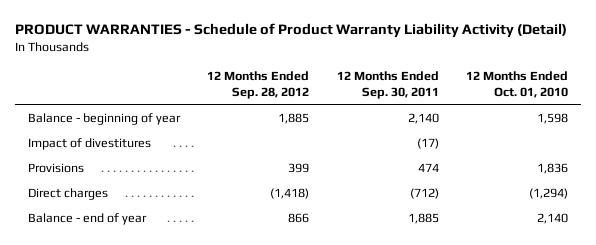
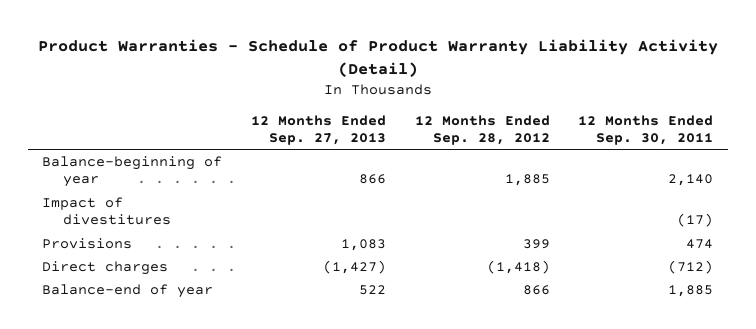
[14,23,567,39] PRODUCT WARRANTIES - Schedule of Product Warranty Liability Activity (Detail) -> [37,38,718,77] Product Warranties - Schedule of Product Warranty Liability Activity (Detail)
[465,71,568,98] 12 Months Ended Oct. 01, 2010 -> none
none -> [250,114,386,146] 12 Months Ended Sep. 27, 2013
[28,112,182,125] Balance - beginning of year -> [42,156,223,188] Balance-beginning of year
[28,212,148,225] Balance - end of year -> [42,284,214,299] Balance-end of year

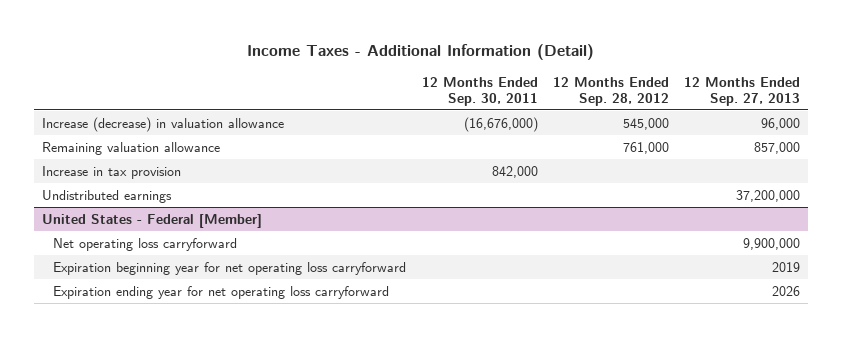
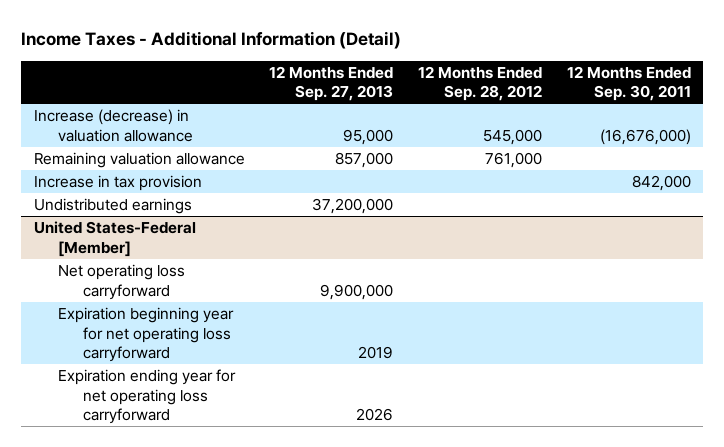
[761,117,801,130] 96,000 -> [343,128,394,145] 95,000
[42,213,263,228] United States - Federal [Member] -> [33,221,196,257] United States-Federal [Member]

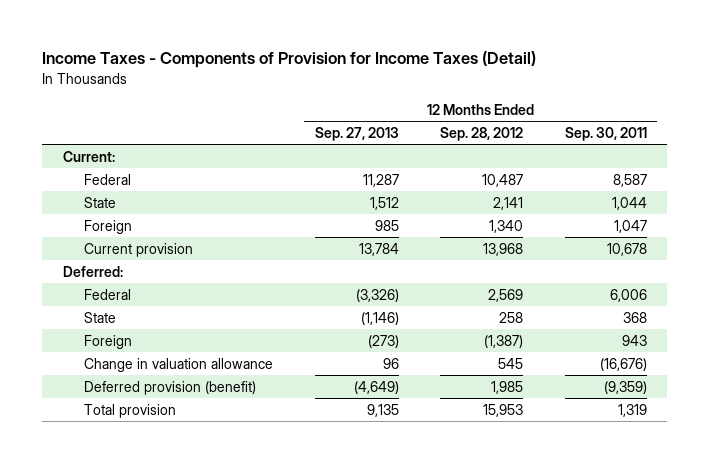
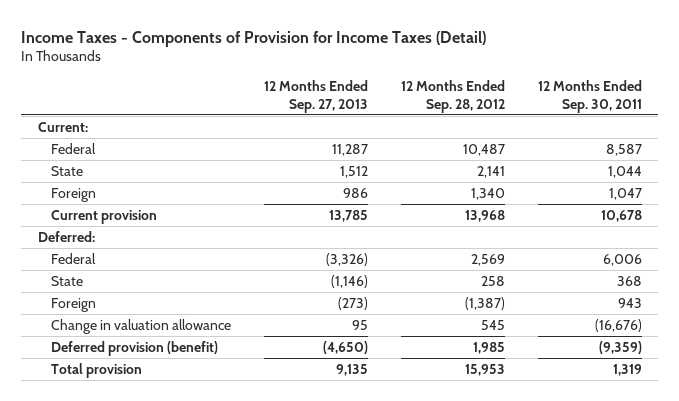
[374,219,399,231] 985 -> [342,187,368,198] 986
[358,242,399,256] 13,784 -> [328,209,368,222] 13,785
[382,357,399,369] 96 -> [351,319,368,330] 95
[353,380,399,394] (4,649) -> [322,340,368,354] (4,650)

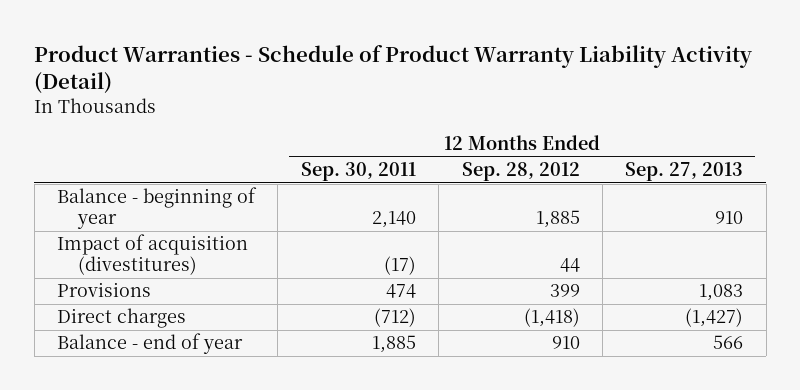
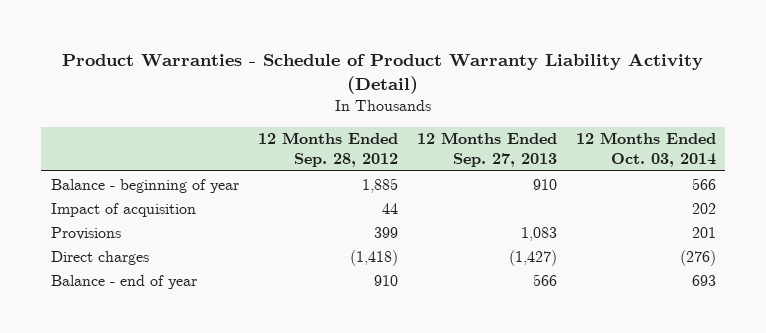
[300,162,416,182] Sep. 30, 2011 -> none
none -> [575,132,716,168] 12 Months Ended Oct. 03, 2014
[56,234,248,276] Impact of acquisition (divestitures) -> [50,202,196,217] Impact of acquisition

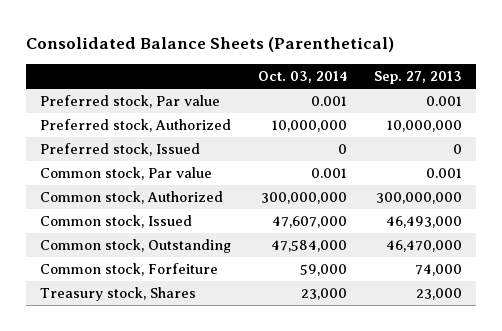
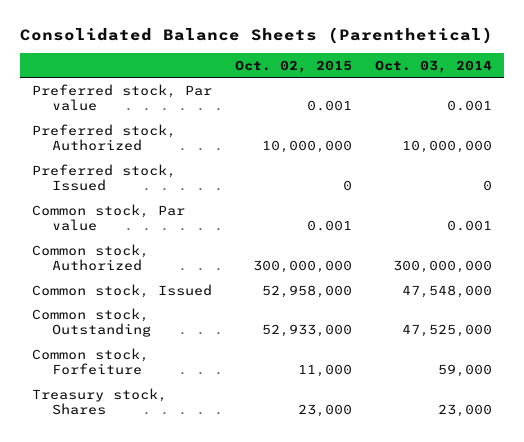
[374,70,463,84] Sep. 27, 2013 -> none
none -> [235,59,353,73] Oct. 02, 2015
[271,216,347,229] 47,607,000 -> [402,284,493,298] 47,548,000
[270,240,347,253] 47,584,000 -> [402,324,493,338] 47,525,000

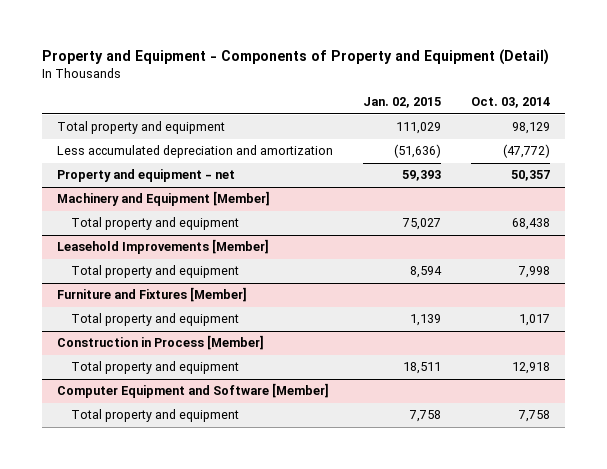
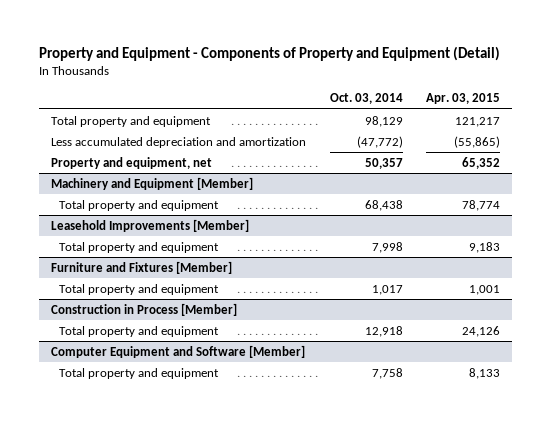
[362,97,441,109] Jan. 02, 2015 -> none
none -> [426,93,501,105] Apr. 03, 2015
[56,169,235,183] Property and equipment - net -> [50,156,212,169] Property and equipment, net

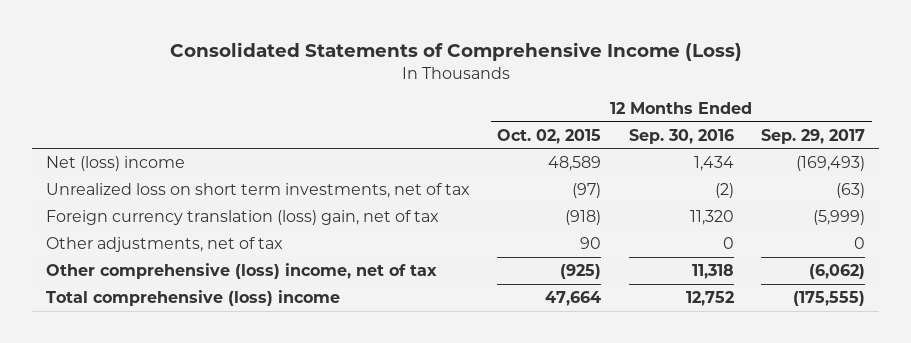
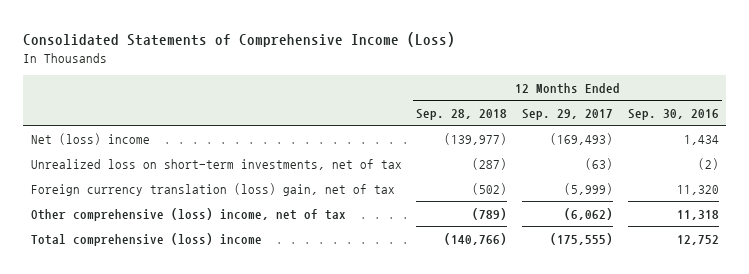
[497,128,602,144] Oct. 02, 2015 -> none
none -> [416,108,508,120] Sep. 28, 2018
[45,182,470,198] Unrealized loss on short term investments, net of tax -> [30,158,402,170] Unrealized loss on short-term investments, net of tax
[45,236,283,252] Other adjustments, net of tax -> none

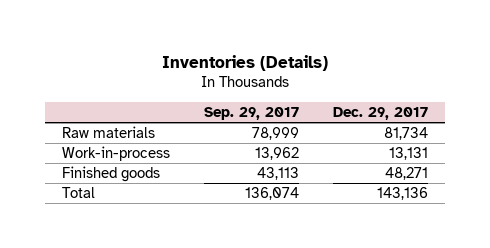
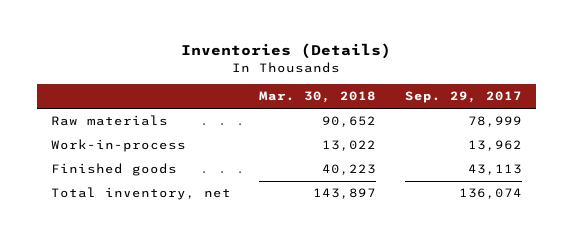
[332,107,428,121] Dec. 29, 2017 -> none
none -> [259,91,377,104] Mar. 30, 2018
[62,187,96,199] Total -> [50,187,231,201] Total inventory, net

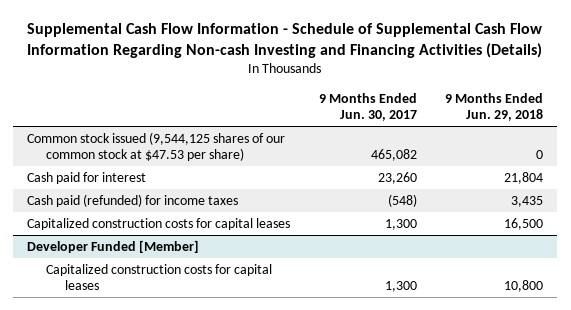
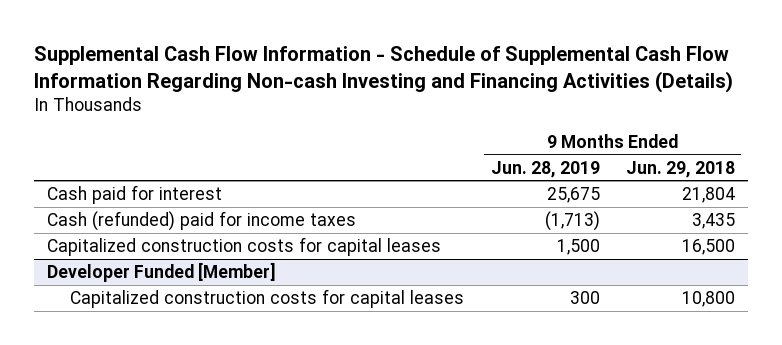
[318,93,417,121] 9 Months Ended Jun. 30, 2017 -> none
none -> [490,160,600,178] Jun. 28, 2019
[27,132,286,161] Common stock issued (9,544,125 shares of our common stock at $47.53 per share) -> none
[27,194,239,208] Cash paid (refunded) for income taxes -> [47,211,357,232] Cash (refunded) paid for income taxes

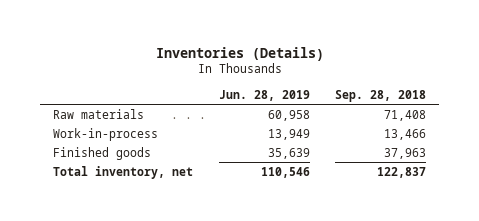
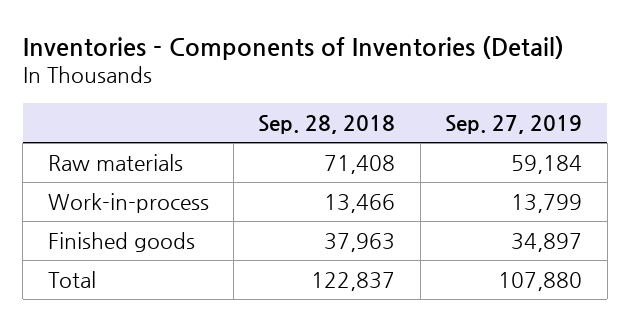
[155,46,324,61] Inventories (Details) -> [22,35,564,60] Inventories - Components of Inventories (Detail)
[218,89,310,101] Jun. 28, 2019 -> none
none -> [445,114,583,134] Sep. 27, 2019
[52,165,193,179] Total inventory, net -> [47,270,96,288] Total

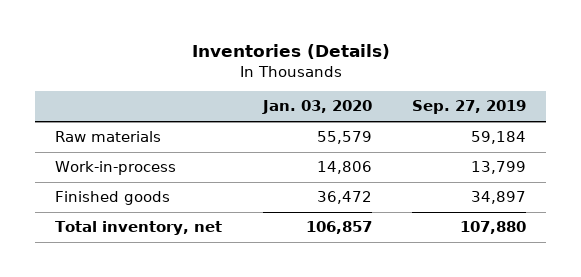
[22,35,564,60] Inventories - Components of Inventories (Detail) -> [191,44,390,60] Inventories (Details)
[258,114,396,134] Sep. 28, 2018 -> none
none -> [261,100,372,115] Jan. 03, 2020
[47,270,96,288] Total -> [55,221,223,236] Total inventory, net

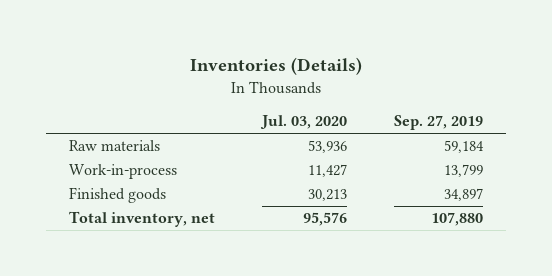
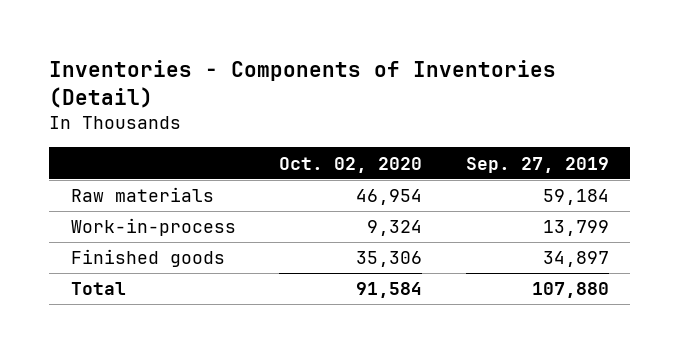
[189,57,362,76] Inventories (Details) -> [49,60,557,109] Inventories - Components of Inventories (Detail)
[259,115,347,130] Jul. 03, 2020 -> none
none -> [279,156,423,173] Oct. 02, 2020
[69,211,216,228] Total inventory, net -> [70,282,126,296] Total

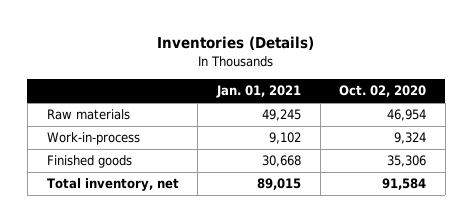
[49,60,557,109] Inventories - Components of Inventories (Detail) -> [157,36,315,51] Inventories (Details)
[465,156,609,173] Sep. 27, 2019 -> none
none -> [215,85,301,99] Jan. 01, 2021
[70,282,126,296] Total -> [46,178,179,192] Total inventory, net

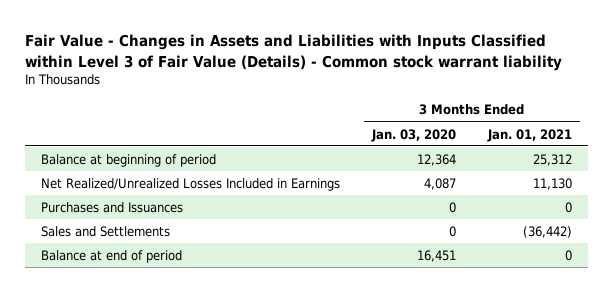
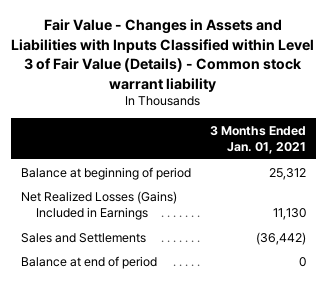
[371,128,457,142] Jan. 03, 2020 -> none
[41,201,184,213] Purchases and Issuances -> none
[41,177,341,191] Net Realized/Unrealized Losses Included in Earnings -> [20,190,177,220] Net Realized Losses (Gains) Included in Earnings

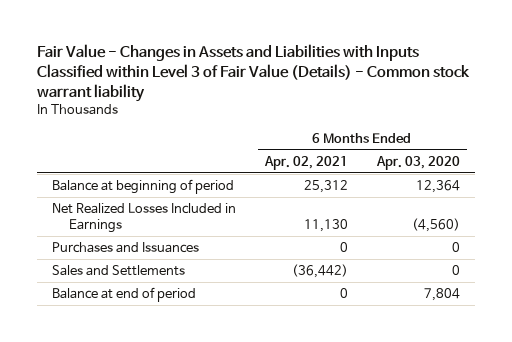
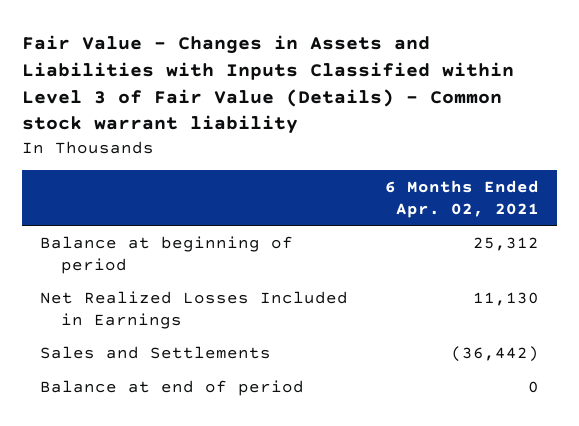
[375,155,460,170] Apr. 03, 2020 -> none
[51,242,199,254] Purchases and Issuances -> none

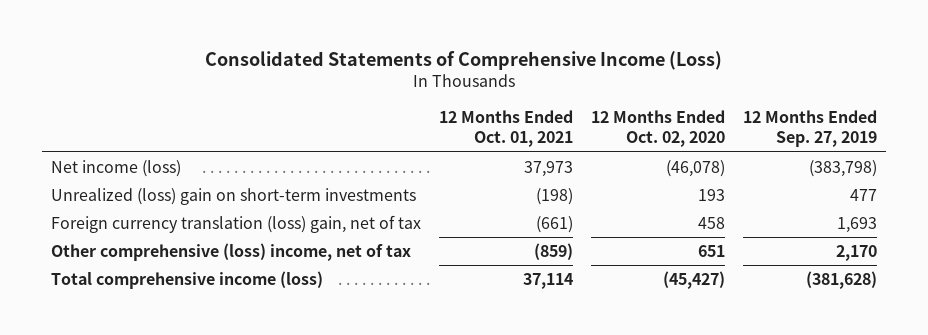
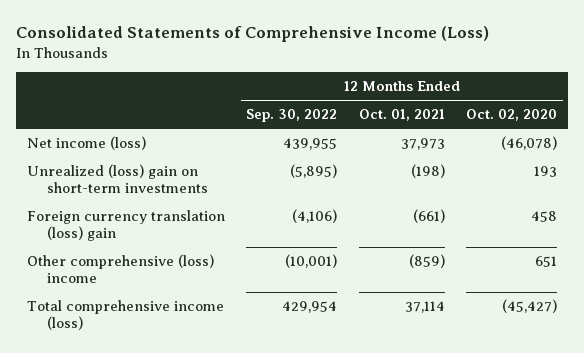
[742,110,877,148] 12 Months Ended Sep. 27, 2019 -> none
none -> [246,109,338,123] Sep. 30, 2022
[50,214,421,233] Foreign currency translation (loss) gain, net of tax -> [26,209,225,242] Foreign currency translation (loss) gain
[50,242,411,261] Other comprehensive (loss) income, net of tax -> [26,253,214,284] Other comprehensive (loss) income

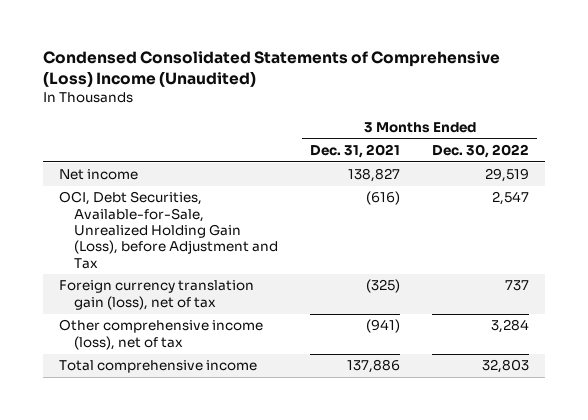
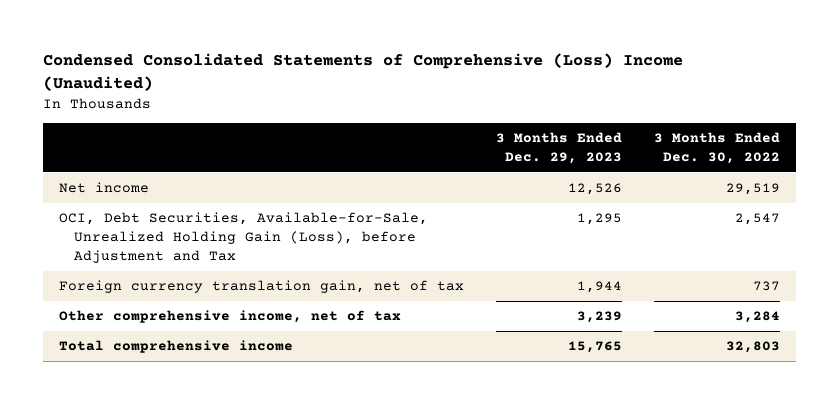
[310,144,401,159] Dec. 31, 2021 -> none
none -> [495,131,622,164] 3 Months Ended Dec. 29, 2023
[58,280,254,310] Foreign currency translation gain (loss), net of tax -> [58,280,464,294] Foreign currency translation gain, net of tax
[58,319,263,350] Other comprehensive income (loss), net of tax -> [58,310,401,324] Other comprehensive income, net of tax

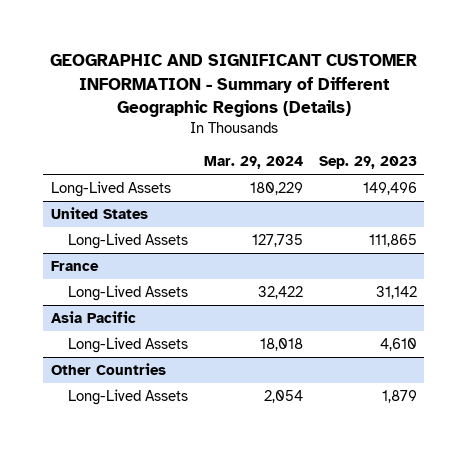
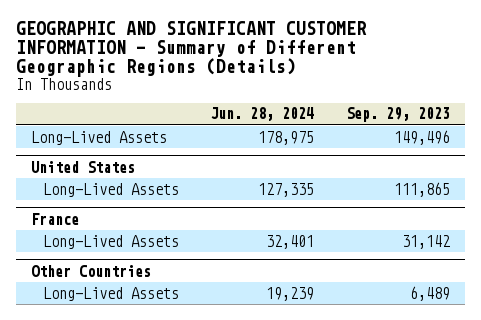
[203,156,303,170] Mar. 29, 2024 -> none
none -> [210,107,315,122] Jun. 28, 2024
[50,311,136,324] Asia Pacific -> none
[68,337,189,354] Long-Lived Assets -> none
[381,390,417,404] 1,879 -> [409,285,450,301] 6,489

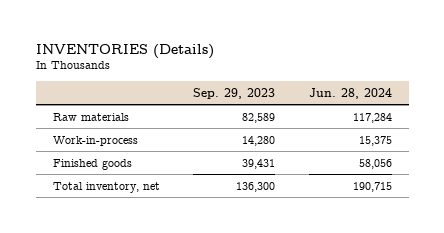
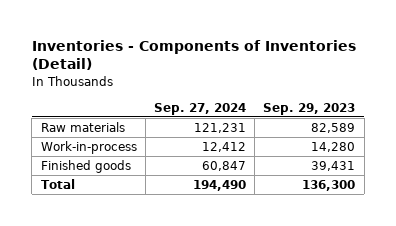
[35,43,214,59] INVENTORIES (Details) -> [31,39,356,71] Inventories - Components of Inventories (Detail)
[308,87,392,99] Jun. 28, 2024 -> none
none -> [153,102,246,115] Sep. 27, 2024
[52,181,160,193] Total inventory, net -> [40,178,75,189] Total

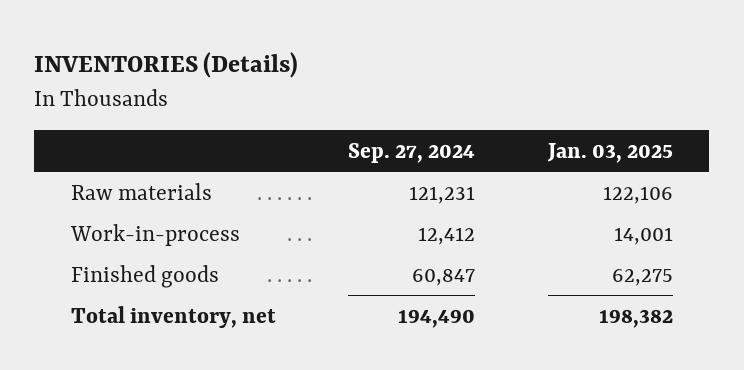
[31,39,356,71] Inventories - Components of Inventories (Detail) -> [34,52,299,79] INVENTORIES (Details)
[263,102,356,115] Sep. 29, 2023 -> none
none -> [546,142,673,163] Jan. 03, 2025
[40,178,75,189] Total -> [70,305,276,328] Total inventory, net

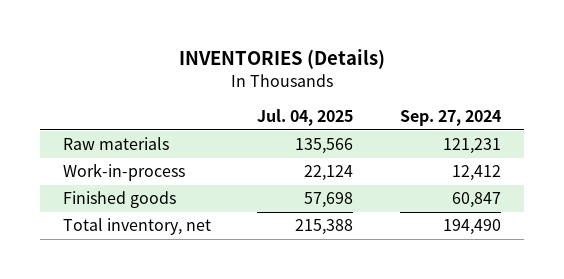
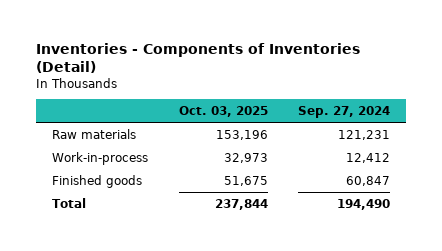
[178,48,385,69] INVENTORIES (Details) -> [36,43,361,74] Inventories - Components of Inventories (Detail)
[257,109,354,127] Jul. 04, 2025 -> none
none -> [178,106,268,118] Oct. 03, 2025
[63,218,212,236] Total inventory, net -> [51,197,86,208] Total

